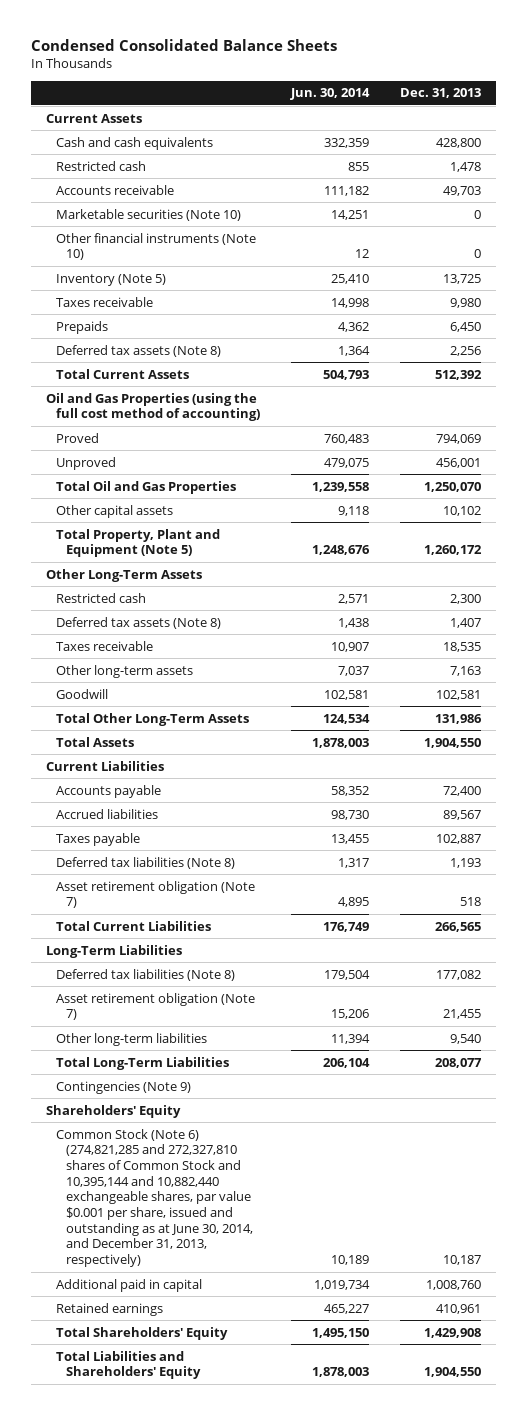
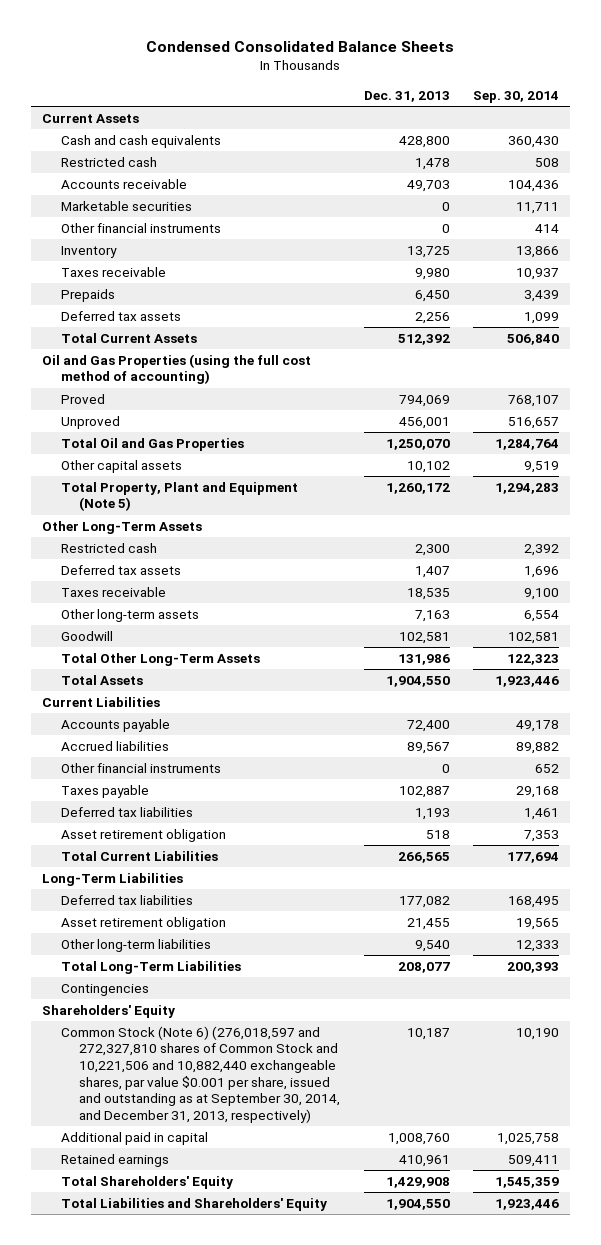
[289,88,370,101] Jun. 30, 2014 -> none
none -> [472,91,559,104] Sep. 30, 2014
[55,208,241,221] Marketable securities (Note 10) -> [60,200,192,211] Marketable securities
[55,232,256,261] Other financial instruments (Note 10) -> [60,222,221,233] Other financial instruments
[55,273,166,286] Inventory (Note 5) -> [60,245,117,258] Inventory
[55,344,221,357] Deferred tax assets (Note 8) -> [60,310,181,321] Deferred tax assets
[55,616,221,629] Deferred tax assets (Note 8) -> [60,564,181,575] Deferred tax assets
none -> [60,762,221,773] Other financial instruments
[55,856,235,869] Deferred tax liabilities (Note 8) -> [60,806,193,817] Deferred tax liabilities
[55,880,255,909] Asset retirement obligation (Note 7) -> [60,828,226,842] Asset retirement obligation
[55,968,235,981] Deferred tax liabilities (Note 8) -> [60,894,193,905] Deferred tax liabilities
[55,992,255,1021] Asset retirement obligation (Note 7) -> [60,916,226,930] Asset retirement obligation
[55,1080,191,1094] Contingencies (Note 9) -> [60,983,149,996] Contingencies
[55,1128,253,1268] Common Stock (Note 6) (274,821,285 and 272,327,810 shares of Common Stock and 10,395,144 and 10,882,440 exchangeable shares, par value $0.001 per share, issued and outstanding as at June 30, 2014, and December 31, 2013, respectively) -> [60,1025,341,1123] Common Stock (Note 6) (276,018,597 and 272,327,810 shares of Common Stock and 10,221,506 and 10,882,440 exchangeable shares, par value $0.001 per share, issued and outstanding as at September 30, 2014, and December 31, 2013, respectively)

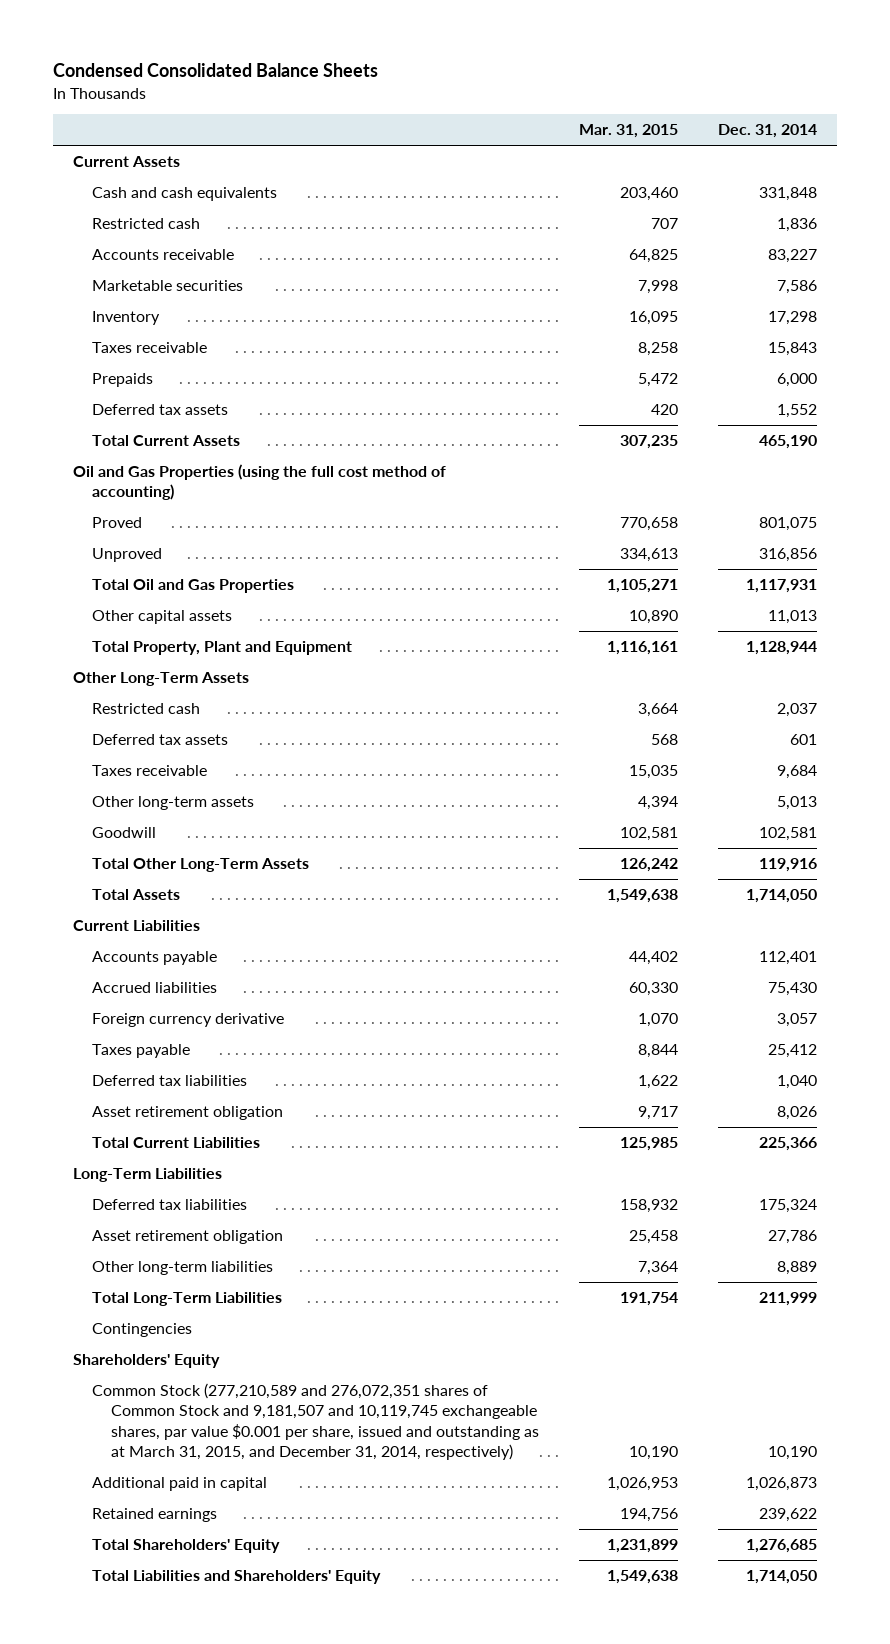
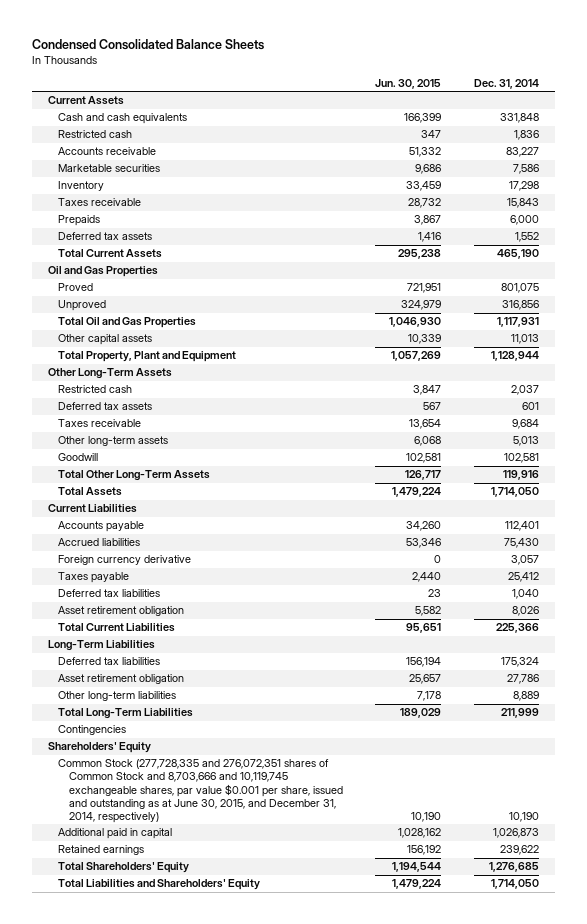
[578,124,678,139] Mar. 31, 2015 -> none
none -> [375,79,442,90] Jun. 30, 2015
[73,464,447,501] Oil and Gas Properties (using the full cost method of accounting) -> [48,266,159,278] Oil and Gas Properties
[92,1383,539,1460] Common Stock (277,210,589 and 276,072,351 shares of Common Stock and 9,181,507 and 10,119,745 exchangeable shares, par value $0.001 per share, issued and outstanding as at March 31, 2015, and December 31, 2014, respectively) -> [58,759,343,823] Common Stock (277,728,335 and 276,072,351 shares of Common Stock and 8,703,666 and 10,119,745 exchangeable shares, par value $0.001 per share, issued and outstanding as at June 30, 2015, and December 31, 2014, respectively)

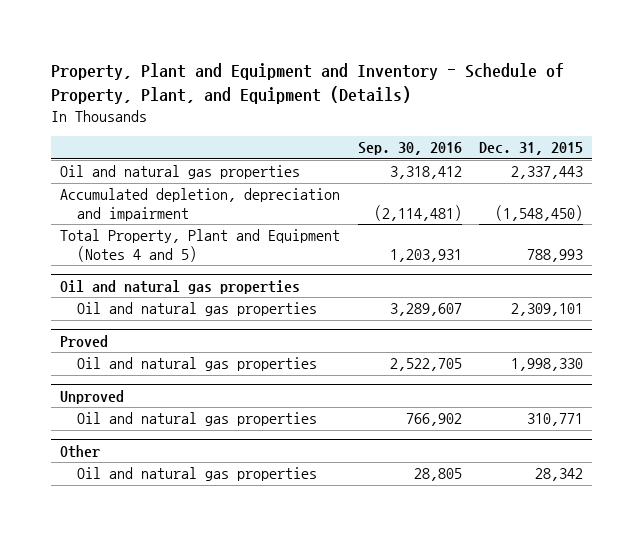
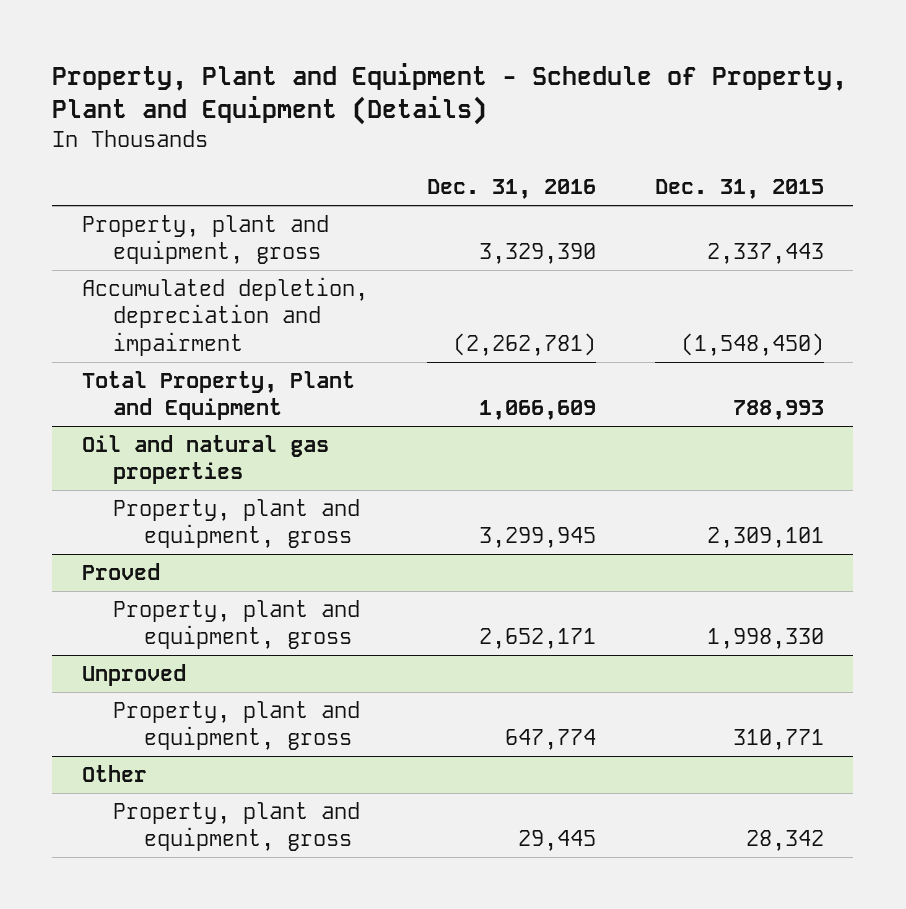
[51,62,565,104] Property, Plant and Equipment and Inventory - Schedule of Property, Plant, and Equipment (Details) -> [52,63,848,126] Property, Plant and Equipment - Schedule of Property, Plant and Equipment (Details)
[357,142,462,156] Sep. 30, 2016 -> none
none -> [426,179,596,200] Dec. 31, 2016
[60,165,301,180] Oil and natural gas properties -> [81,214,329,265] Property, plant and equipment, gross
[60,229,341,262] Total Property, Plant and Equipment (Notes 4 and 5) -> [81,370,355,421] Total Property, Plant and Equipment
[77,302,318,317] Oil and natural gas properties -> [112,498,360,549] Property, plant and equipment, gross
[77,357,318,372] Oil and natural gas properties -> [112,599,360,650] Property, plant and equipment, gross
[77,412,318,427] Oil and natural gas properties -> [112,700,360,751] Property, plant and equipment, gross
[77,467,318,482] Oil and natural gas properties -> [112,801,360,852] Property, plant and equipment, gross

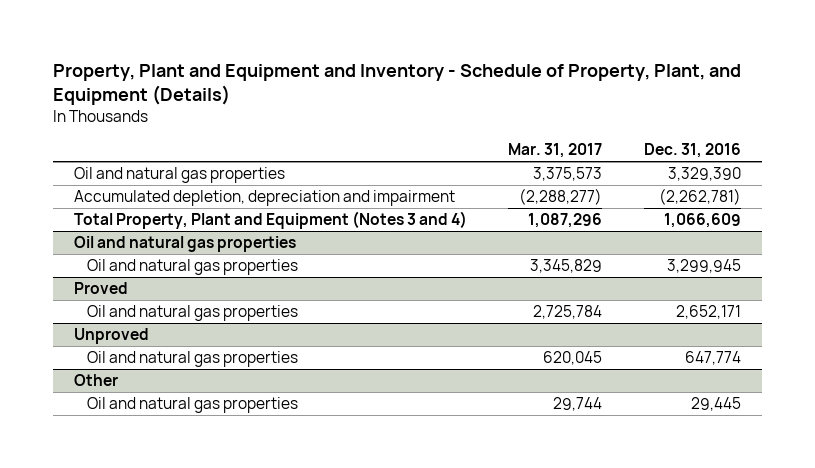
[52,63,848,126] Property, Plant and Equipment - Schedule of Property, Plant and Equipment (Details) -> [53,64,742,106] Property, Plant and Equipment and Inventory - Schedule of Property, Plant, and Equipment (Details)
[654,179,824,200] Dec. 31, 2015 -> none
none -> [508,143,603,159] Mar. 31, 2017
[81,214,329,265] Property, plant and equipment, gross -> [73,167,285,184] Oil and natural gas properties
[81,370,355,421] Total Property, Plant and Equipment -> [73,211,467,230] Total Property, Plant and Equipment (Notes 3 and 4)
[112,498,360,549] Property, plant and equipment, gross -> [86,259,298,276] Oil and natural gas properties
[112,599,360,650] Property, plant and equipment, gross -> [86,305,298,322] Oil and natural gas properties
[112,700,360,751] Property, plant and equipment, gross -> [86,351,298,368] Oil and natural gas properties
[112,801,360,852] Property, plant and equipment, gross -> [86,397,298,414] Oil and natural gas properties

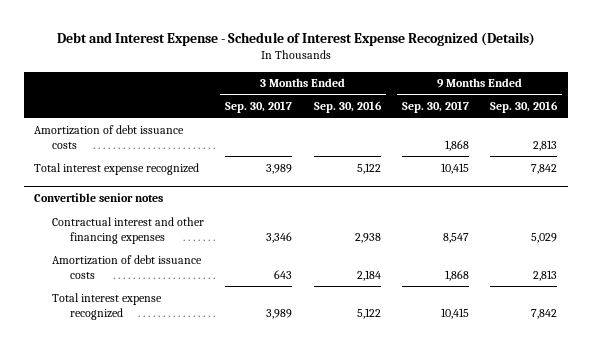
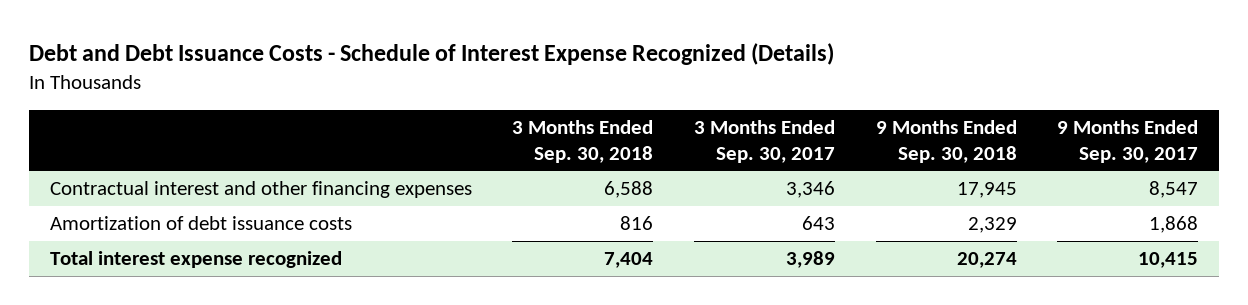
[56,31,535,46] Debt and Interest Expense - Schedule of Interest Expense Recognized (Details) -> [29,43,835,66] Debt and Debt Issuance Costs - Schedule of Interest Expense Recognized (Details)
[313,100,382,113] Sep. 30, 2016 -> none
[490,100,559,113] Sep. 30, 2016 -> none
none -> [512,119,654,163] 3 Months Ended Sep. 30, 2018
none -> [875,119,1017,163] 9 Months Ended Sep. 30, 2018
[34,124,185,150] Amortization of debt issuance costs -> none
[34,162,200,175] Total interest expense recognized -> none
[34,193,164,203] Convertible senior notes -> none

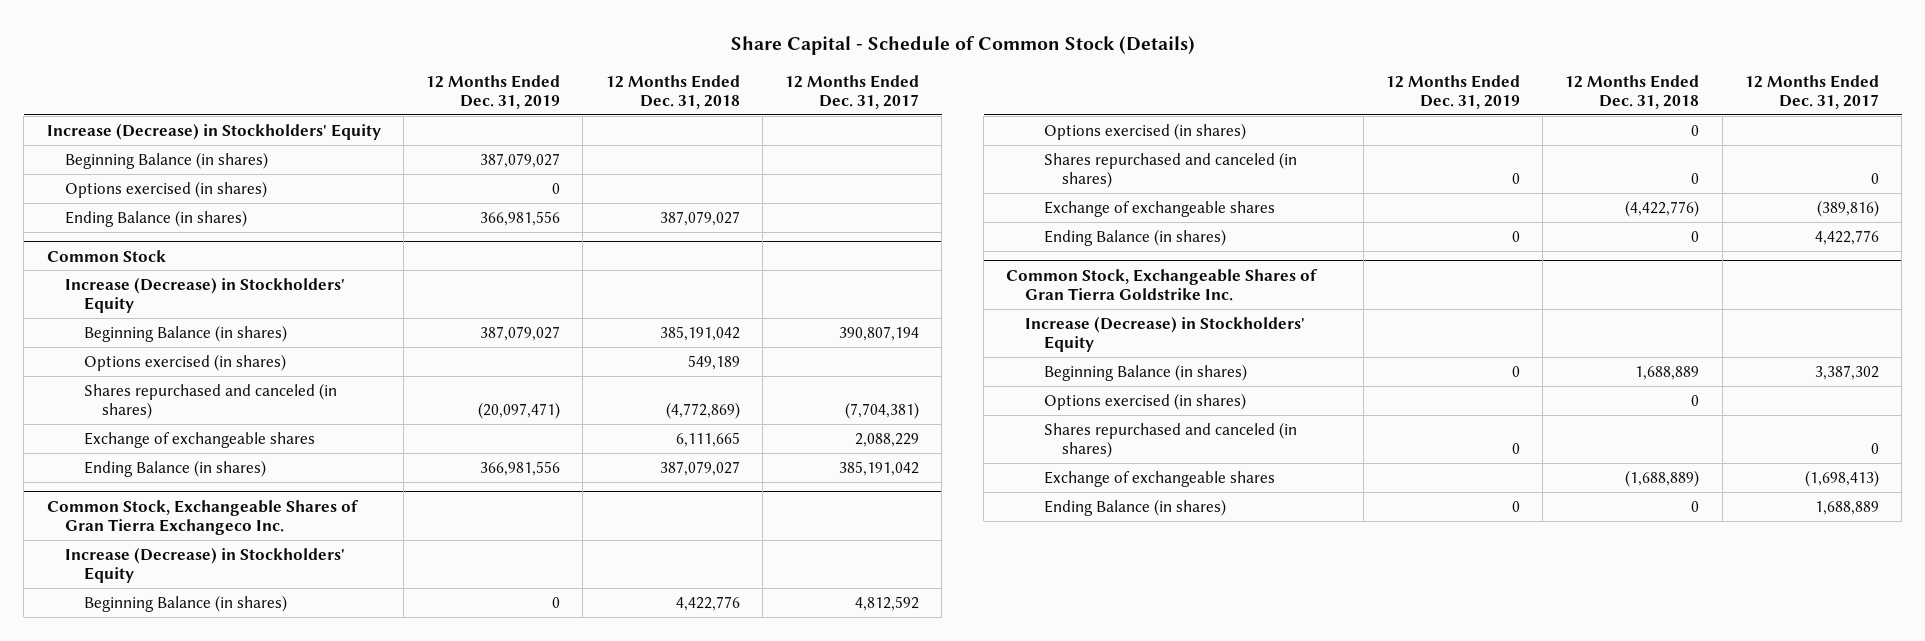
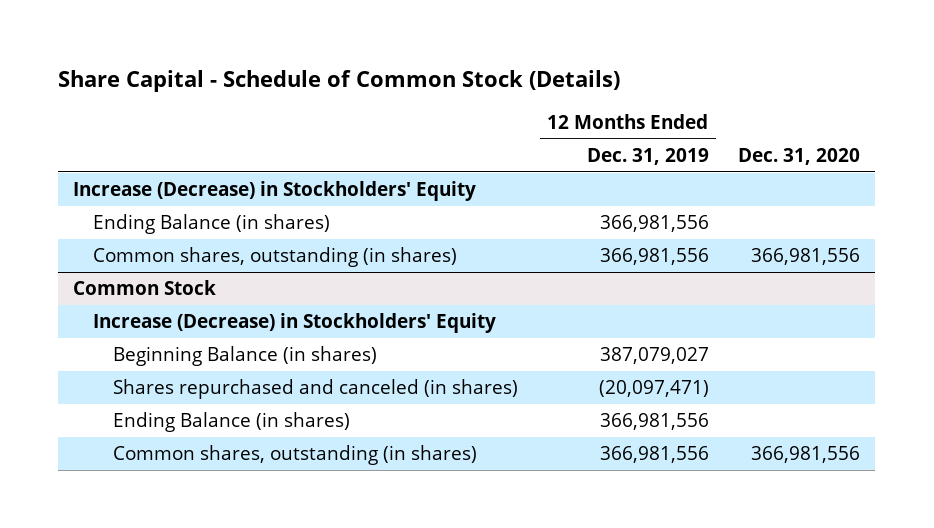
[605,74,740,110] 12 Months Ended Dec. 31, 2018 -> none
[785,74,920,110] 12 Months Ended Dec. 31, 2017 -> none
none -> [738,147,861,165] Dec. 31, 2020
[65,151,269,169] Beginning Balance (in shares) -> none
[65,180,268,198] Options exercised (in shares) -> none
none -> [93,246,458,267] Common shares, outstanding (in shares)
[83,353,286,371] Options exercised (in shares) -> none
[83,431,315,448] Exchange of exchangeable shares -> none
[46,499,359,535] Common Stock, Exchangeable Shares of Gran Tierra Exchangeco Inc. -> none
[65,546,346,584] Increase (Decrease) in Stockholders' Equity -> none
[1043,122,1246,140] Options exercised (in shares) -> none
[1043,151,1297,189] Shares repurchased and canceled (in shares) -> none
[1043,200,1275,217] Exchange of exchangeable shares -> none
[1043,228,1226,246] Ending Balance (in shares) -> none
[1006,268,1319,301] Common Stock, Exchangeable Shares of Gran Tierra Goldstrike Inc. -> none
[1025,315,1306,353] Increase (Decrease) in Stockholders' Equity -> none
[1043,363,1247,381] Beginning Balance (in shares) -> none
[1043,392,1246,410] Options exercised (in shares) -> none
[1043,421,1297,459] Shares repurchased and canceled (in shares) -> none
[1043,470,1275,487] Exchange of exchangeable shares -> none
[1043,498,1226,516] Ending Balance (in shares) -> none
[83,594,287,612] Beginning Balance (in shares) -> [113,444,478,465] Common shares, outstanding (in shares)
[552,596,561,608] 0 -> [599,445,709,463] 366,981,556

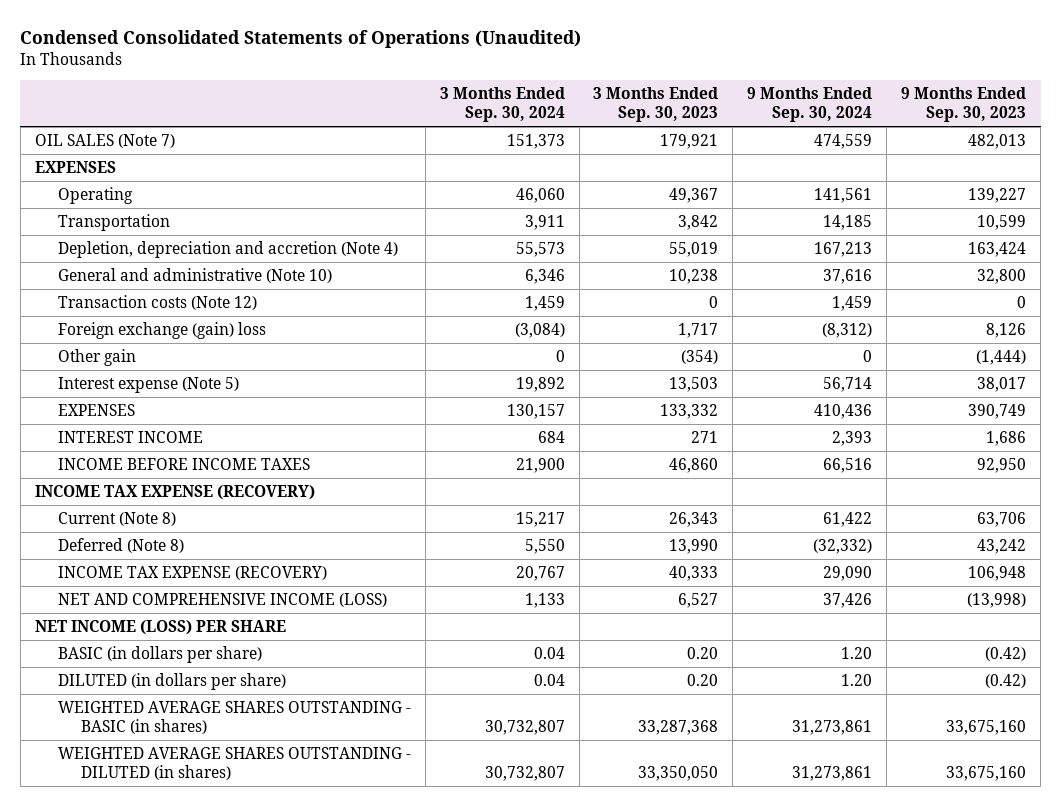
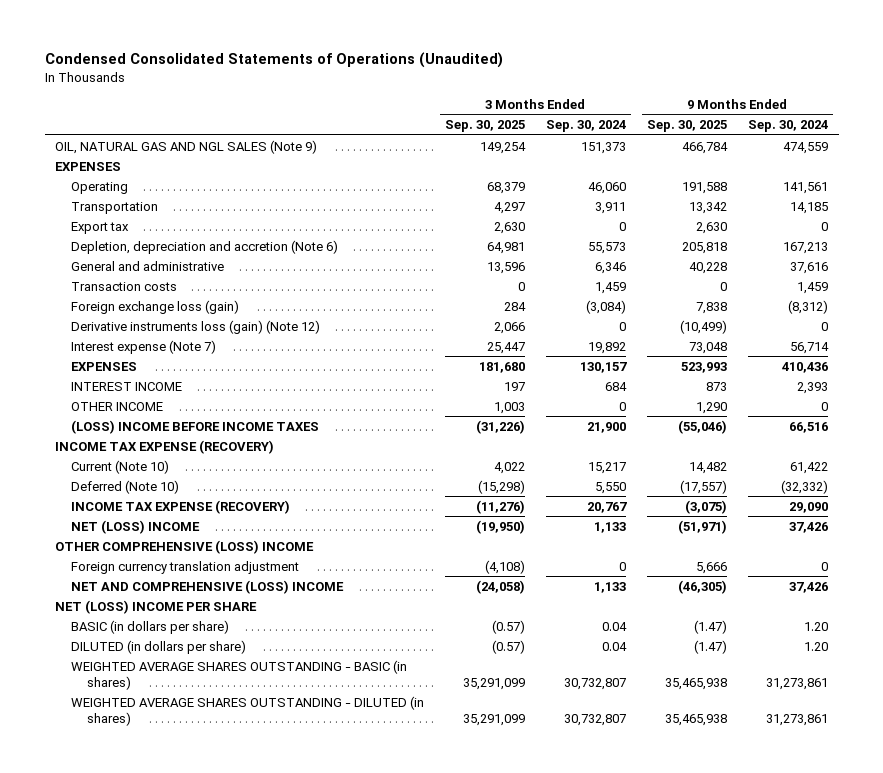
[593,87,719,123] 3 Months Ended Sep. 30, 2023 -> none
[901,87,1027,123] 9 Months Ended Sep. 30, 2023 -> none
none -> [444,120,525,133] Sep. 30, 2025
none -> [646,120,727,133] Sep. 30, 2025
[34,134,175,149] OIL SALES (Note 7) -> [55,139,318,154] OIL, NATURAL GAS AND NGL SALES (Note 9)
[57,349,136,367] Other gain -> none
none -> [70,221,129,234] Export tax
[57,241,398,259] Depletion, depreciation and accretion (Note 4) -> [70,239,338,254] Depletion, depreciation and accretion (Note 6)
[57,268,332,284] General and administrative (Note 10) -> [70,260,224,271] General and administrative
[57,295,257,311] Transaction costs (Note 12) -> [70,281,177,291] Transaction costs
[57,322,266,340] Foreign exchange (gain) loss -> [70,299,239,314] Foreign exchange loss (gain)
none -> [70,319,320,334] Derivative instruments loss (gain) (Note 12)
[57,377,239,394] Interest expense (Note 5) -> [70,339,216,354] Interest expense (Note 7)
none -> [70,401,163,411] OTHER INCOME
[57,458,310,471] INCOME BEFORE INCOME TAXES -> [70,419,319,434] (LOSS) INCOME BEFORE INCOME TAXES
[57,512,176,527] Current (Note 8) -> [70,459,169,474] Current (Note 10)
[57,538,184,554] Deferred (Note 8) -> [70,479,179,494] Deferred (Note 10)
[57,593,387,608] NET AND COMPREHENSIVE INCOME (LOSS) -> [70,519,200,534] NET (LOSS) INCOME
none -> [55,539,315,554] OTHER COMPREHENSIVE (LOSS) INCOME
none -> [70,560,299,574] Foreign currency translation adjustment
none -> [70,579,344,594] NET AND COMPREHENSIVE (LOSS) INCOME
[34,620,286,636] NET INCOME (LOSS) PER SHARE -> [55,599,258,614] NET (LOSS) INCOME PER SHARE

